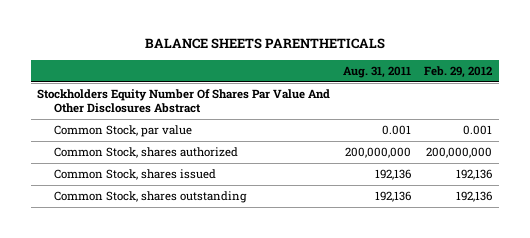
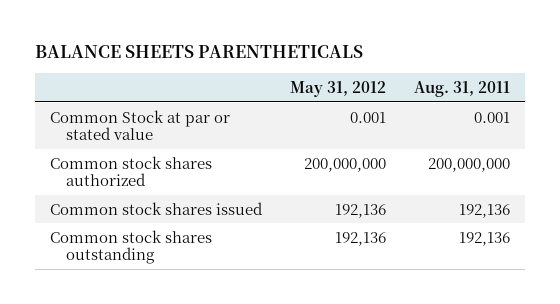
[424,66,493,79] Feb. 29, 2012 -> none
none -> [289,80,386,97] May 31, 2012
[37,89,331,114] Stockholders Equity Number Of Shares Par Value And Other Disclosures Abstract -> none
[54,125,193,138] Common Stock, par value -> [49,109,230,140] Common Stock at par or stated value
[54,147,239,159] Common Stock, shares authorized -> [49,155,212,186] Common stock shares authorized
[54,169,217,181] Common Stock, shares issued -> [49,201,263,215] Common stock shares issued
[54,191,248,204] Common Stock, shares outstanding -> [49,229,212,264] Common stock shares outstanding

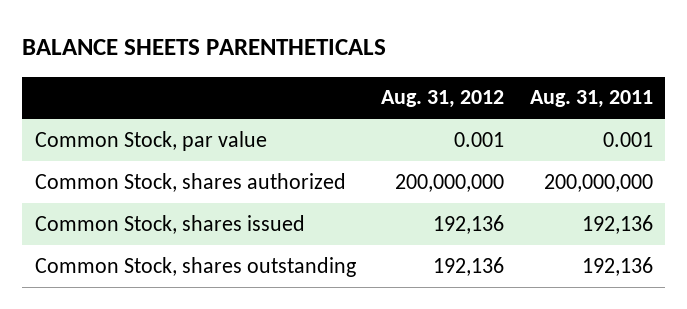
[289,80,386,97] May 31, 2012 -> none
none -> [381,90,505,109] Aug. 31, 2012
[49,109,230,140] Common Stock at par or stated value -> [34,130,267,151] Common Stock, par value
[49,155,212,186] Common stock shares authorized -> [34,172,346,192] Common Stock, shares authorized
[49,201,263,215] Common stock shares issued -> [34,214,305,234] Common Stock, shares issued
[49,229,212,264] Common stock shares outstanding -> [34,256,356,277] Common Stock, shares outstanding

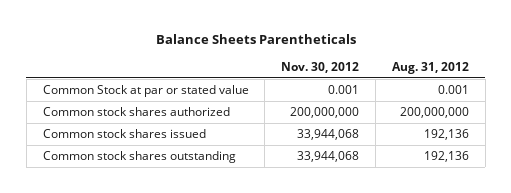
[22,39,387,56] BALANCE SHEETS PARENTHETICALS -> [155,34,356,45] Balance Sheets Parentheticals
[529,90,653,109] Aug. 31, 2011 -> none
none -> [281,61,360,73] Nov. 30, 2012
[34,130,267,151] Common Stock, par value -> [42,85,249,98] Common Stock at par or stated value
[34,172,346,192] Common Stock, shares authorized -> [42,107,230,117] Common stock shares authorized
[34,214,305,234] Common Stock, shares issued -> [42,129,206,139] Common stock shares issued
[34,256,356,277] Common Stock, shares outstanding -> [42,151,236,164] Common stock shares outstanding

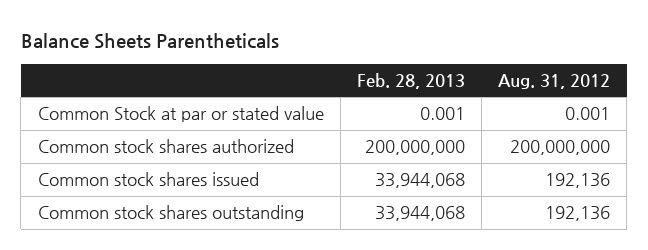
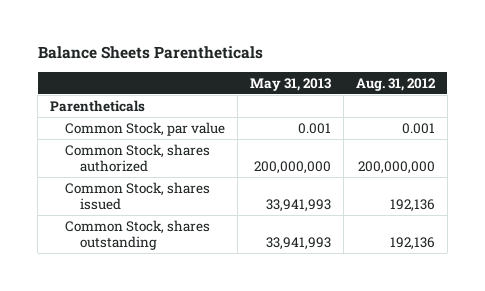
[356,72,465,89] Feb. 28, 2013 -> none
none -> [249,77,331,91] May 31, 2013
none -> [50,99,146,112] Parentheticals
[37,106,324,123] Common Stock at par or stated value -> [64,121,225,136] Common Stock, par value
[37,139,294,154] Common stock shares authorized -> [64,143,210,172] Common Stock, shares authorized
[37,172,259,187] Common stock shares issued -> [64,181,210,210] Common Stock, shares issued
[37,205,304,222] Common stock shares outstanding -> [64,219,210,250] Common Stock, shares outstanding

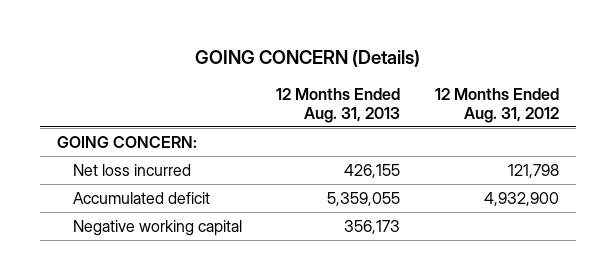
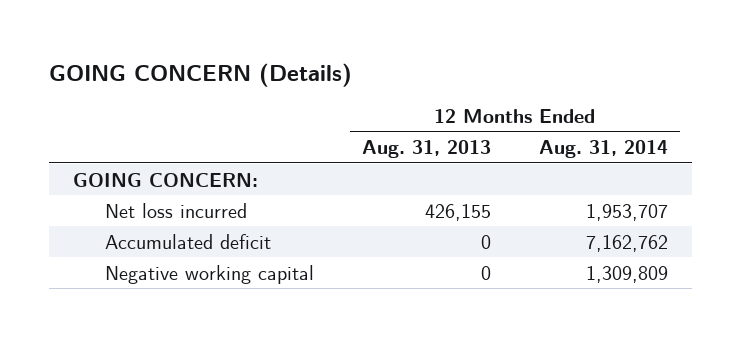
[434,87,559,123] 12 Months Ended Aug. 31, 2012 -> none
none -> [539,140,669,159] Aug. 31, 2014
[327,191,401,206] 5,359,055 -> [481,234,492,249] 0
[344,219,401,234] 356,173 -> [481,265,492,280] 0

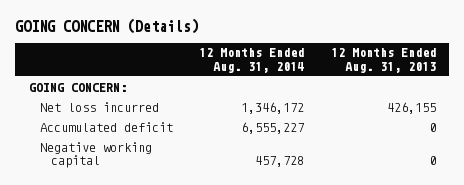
[586,203,669,221] 1,953,707 -> [241,101,305,114] 1,346,172
[586,234,669,252] 7,162,762 -> [241,121,305,134] 6,555,227
[586,265,669,283] 1,309,809 -> [255,156,305,168] 457,728

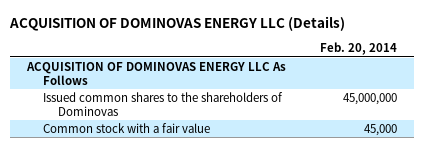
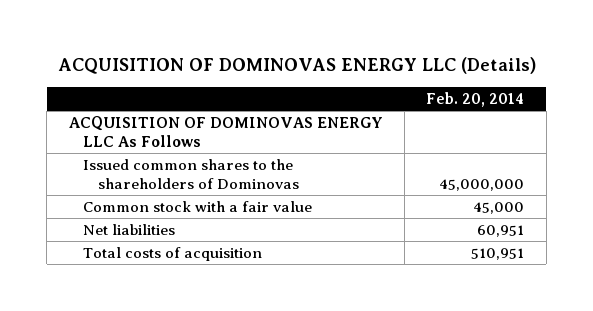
none -> [83,224,176,236] Net liabilities
none -> [83,247,263,262] Total costs of acquisition

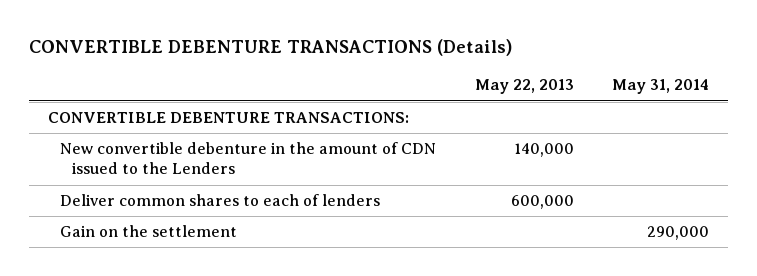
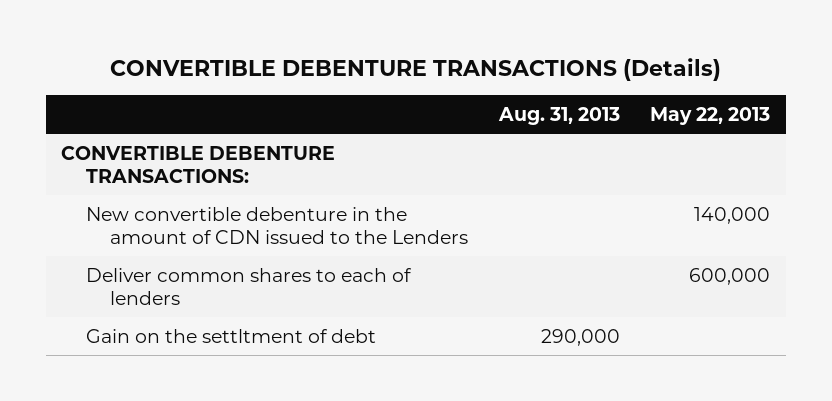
[612,79,710,95] May 31, 2014 -> none
none -> [497,106,620,125] Aug. 31, 2013
[60,225,238,238] Gain on the settlement -> [85,328,376,343] Gain on the settltment of debt

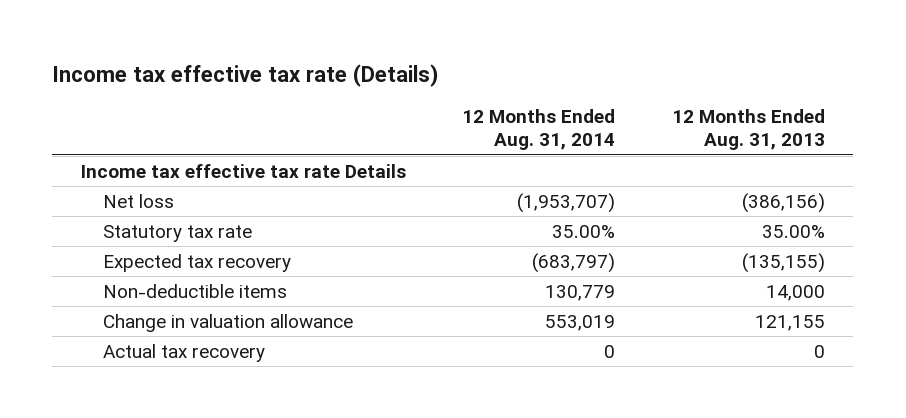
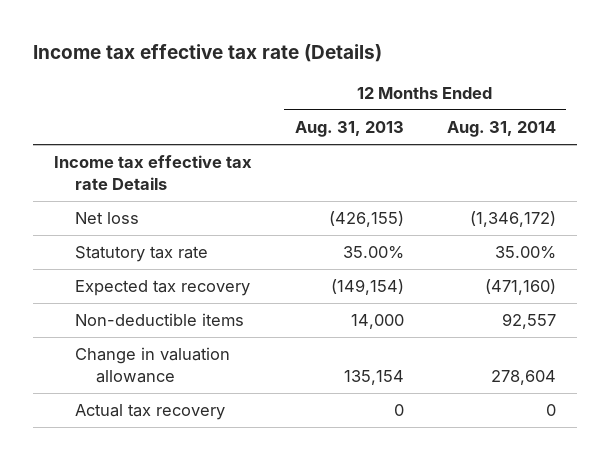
[517,193,616,214] (1,953,707) -> [469,211,556,228] (1,346,172)
[742,193,826,214] (386,156) -> [329,211,405,228] (426,155)
[532,253,616,274] (683,797) -> [484,279,556,296] (471,160)
[742,253,826,274] (135,155) -> [331,279,405,296] (149,154)
[545,285,616,302] 130,779 -> [501,313,556,330] 92,557
[545,315,616,332] 553,019 -> [490,369,556,385] 278,604
[755,315,826,332] 121,155 -> [344,369,405,385] 135,154

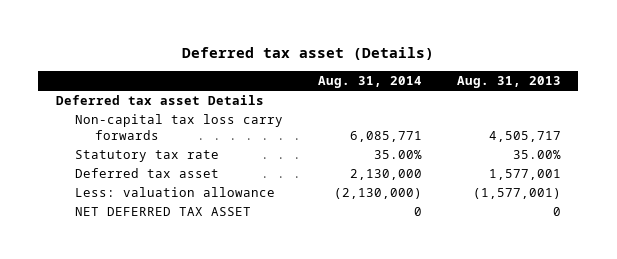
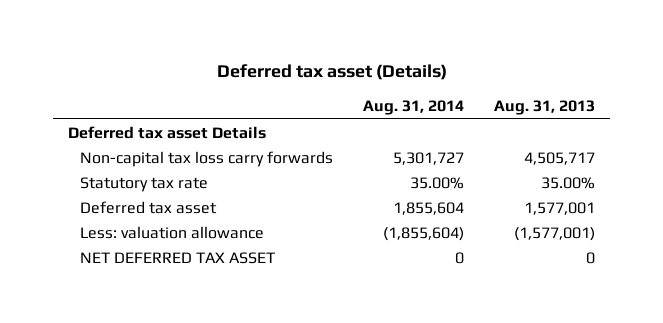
[350,131,423,143] 6,085,771 -> [392,151,464,165] 5,301,727
[350,169,423,181] 2,130,000 -> [392,201,464,215] 1,855,604
[334,188,423,200] (2,130,000) -> [382,226,464,241] (1,855,604)

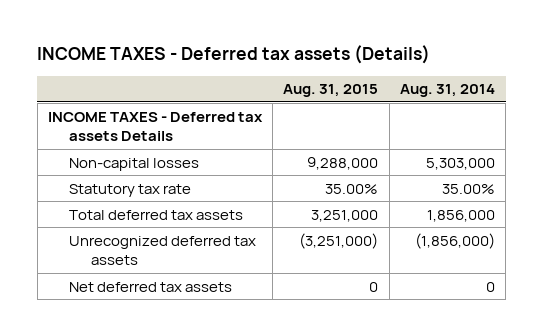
[216,64,447,81] Deferred tax asset (Details) -> [37,45,431,65] INCOME TAXES - Deferred tax assets (Details)
[494,100,596,116] Aug. 31, 2013 -> none
none -> [283,84,379,98] Aug. 31, 2015
[67,125,266,139] Deferred tax asset Details -> [47,111,263,142] INCOME TAXES - Deferred tax assets Details
[79,150,333,167] Non-capital tax loss carry forwards -> [69,157,200,171] Non-capital losses
[392,151,464,165] 5,301,727 -> [425,157,495,170] 5,303,000
[79,225,264,239] Less: valuation allowance -> none
[79,200,217,214] Deferred tax asset -> [69,209,244,220] Total deferred tax assets
[392,201,464,215] 1,855,604 -> [426,209,495,222] 1,856,000
none -> [69,235,257,266] Unrecognized deferred tax assets
[79,251,275,264] NET DEFERRED TAX ASSET -> [69,281,233,292] Net deferred tax assets

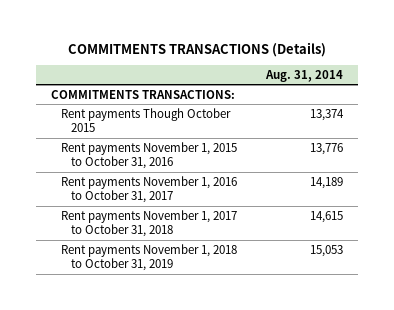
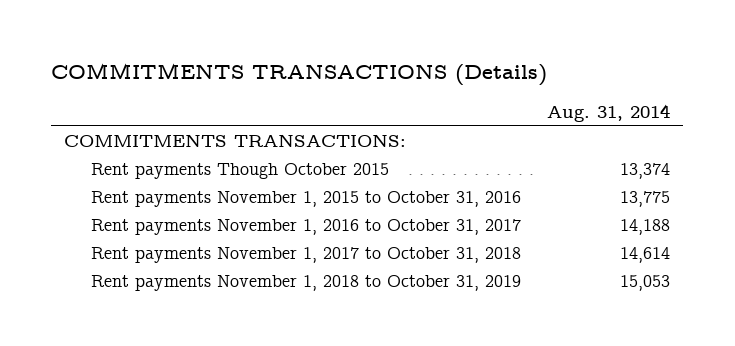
[310,142,344,155] 13,776 -> [620,191,671,208] 13,775
[310,176,344,189] 14,189 -> [620,219,671,236] 14,188
[310,210,344,223] 14,615 -> [620,247,671,264] 14,614

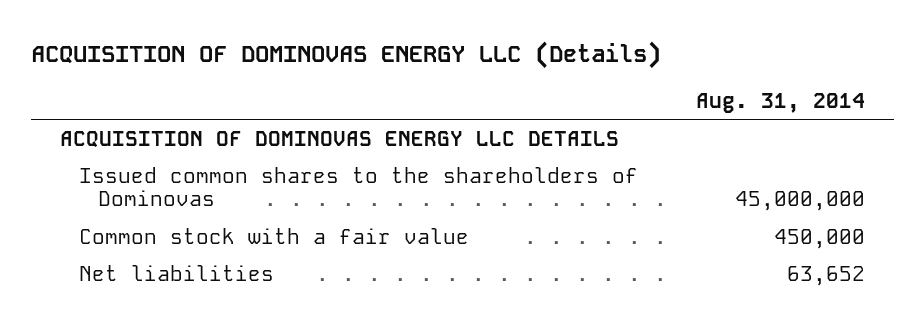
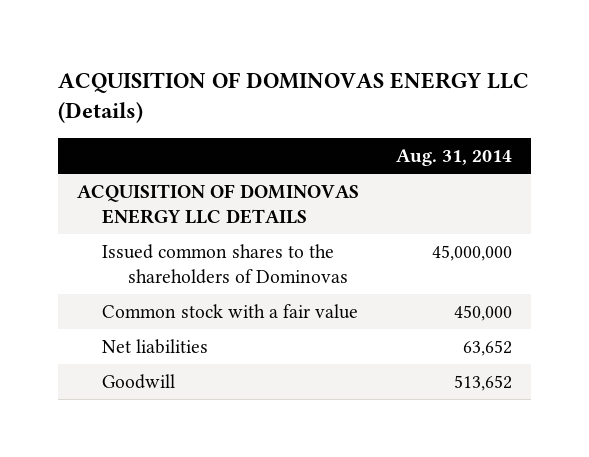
none -> [102,373,176,389] Goodwill

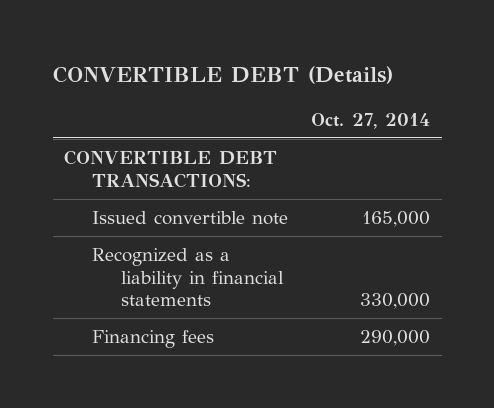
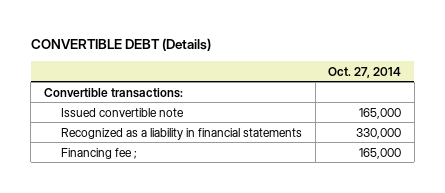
[63,150,277,188] CONVERTIBLE DEBT TRANSACTIONS: -> [43,87,183,98] Convertible transactions:
[92,330,215,349] Financing fees -> none
none -> [60,147,137,159] Financing fee ;

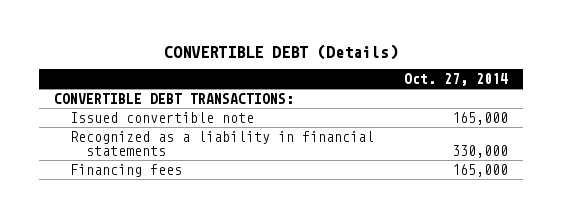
[43,87,183,98] Convertible transactions: -> [54,92,295,104] CONVERTIBLE DEBT TRANSACTIONS:
[60,147,137,159] Financing fee ; -> [70,163,183,177] Financing fees

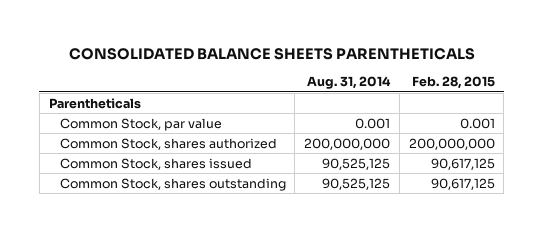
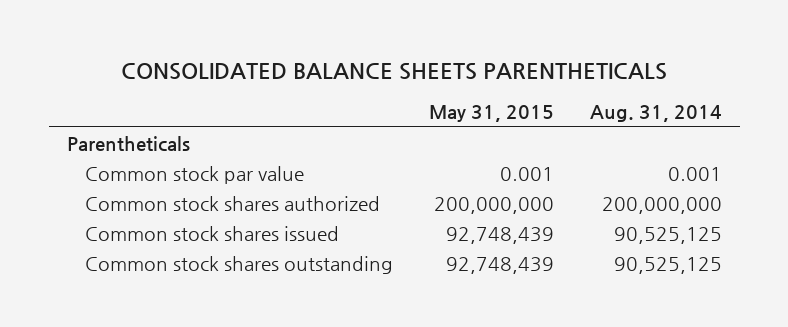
[411,75,495,89] Feb. 28, 2015 -> none
none -> [429,105,555,123] May 31, 2015
[59,117,222,131] Common Stock, par value -> [85,165,305,184] Common stock par value
[59,137,277,150] Common Stock, shares authorized -> [85,195,381,211] Common stock shares authorized
[59,157,252,170] Common Stock, shares issued -> [85,225,340,241] Common stock shares issued
[59,177,286,191] Common Stock, shares outstanding -> [85,255,394,274] Common stock shares outstanding

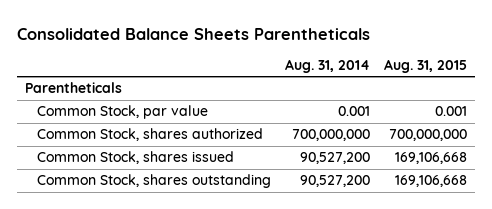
[121,62,668,80] CONSOLIDATED BALANCE SHEETS PARENTHETICALS -> [17,27,371,40] Consolidated Balance Sheets Parentheticals
[429,105,555,123] May 31, 2015 -> none
none -> [384,59,468,74] Aug. 31, 2015
[85,165,305,184] Common stock par value -> [36,105,208,120] Common Stock, par value
[85,195,381,211] Common stock shares authorized -> [36,128,263,142] Common Stock, shares authorized
[601,196,722,214] 200,000,000 -> [292,129,371,142] 700,000,000
[85,225,340,241] Common stock shares issued -> [36,151,234,165] Common Stock, shares issued
[613,226,722,244] 90,525,125 -> [300,152,371,165] 90,527,200
[85,255,394,274] Common stock shares outstanding -> [36,174,271,189] Common Stock, shares outstanding
[613,256,722,274] 90,525,125 -> [300,175,371,188] 90,527,200

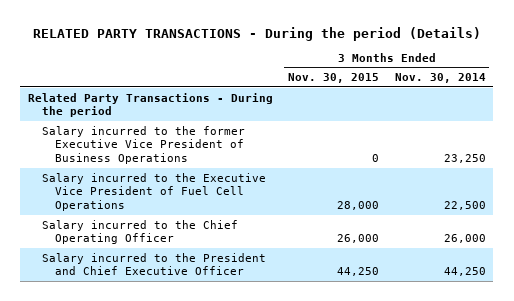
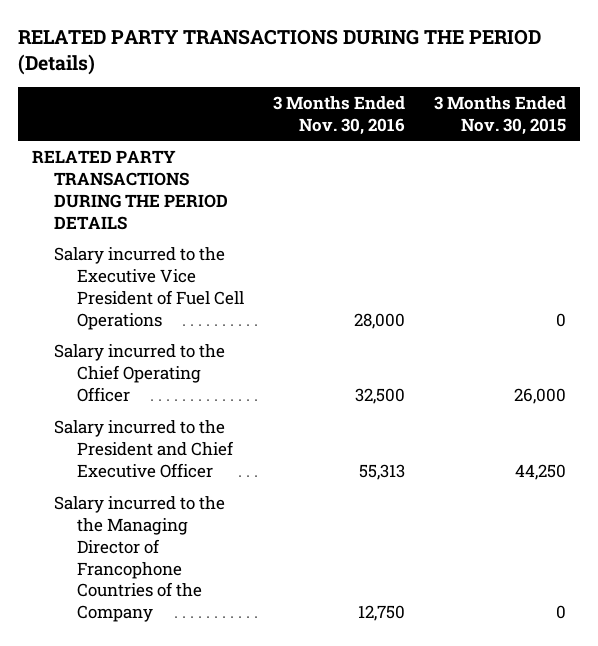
[32,26,481,41] RELATED PARTY TRANSACTIONS - During the period (Details) -> [17,28,541,75] RELATED PARTY TRANSACTIONS DURING THE PERIOD (Details)
[394,73,486,84] Nov. 30, 2014 -> none
none -> [272,95,405,135] 3 Months Ended Nov. 30, 2016
[41,125,245,165] Salary incurred to the former Executive Vice President of Business Operations -> none
[27,92,273,118] Related Party Transactions - During the period -> [32,150,229,230] RELATED PARTY TRANSACTIONS DURING THE PERIOD DETAILS
[337,201,380,211] 28,000 -> [555,312,566,327] 0
none -> [54,496,226,623] Salary incurred to the the Managing Director of Francophone Countries of the Company

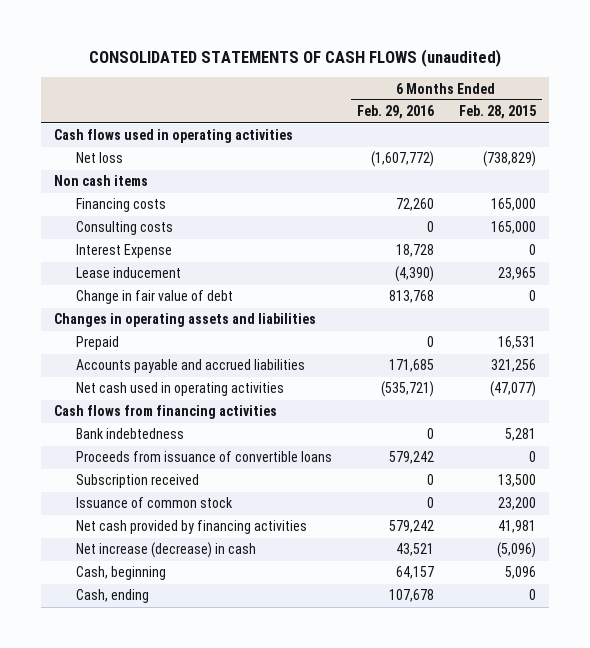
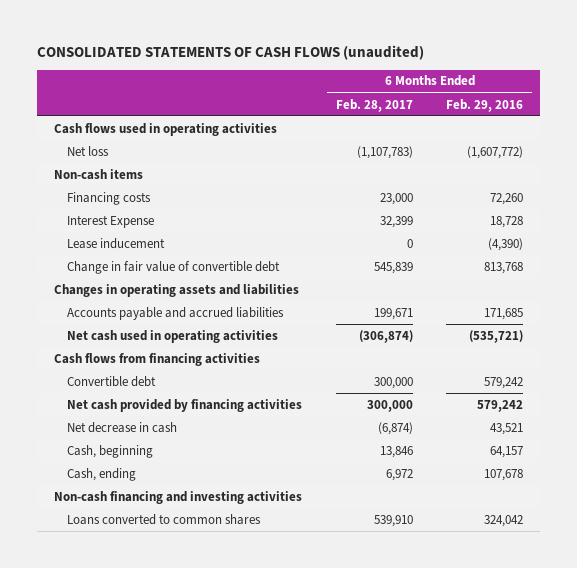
[459,105,537,120] Feb. 28, 2015 -> none
none -> [335,98,413,112] Feb. 28, 2017
[53,175,148,187] Non cash items -> [53,168,143,180] Non-cash items
[75,221,173,236] Consulting costs -> none
[75,290,233,305] Change in fair value of debt -> [66,260,280,274] Change in fair value of convertible debt
[75,336,119,351] Prepaid -> none
[75,428,184,440] Bank indebtedness -> none
[75,474,199,489] Subscription received -> none
[75,497,233,509] Issuance of common stock -> none
[75,451,332,463] Proceeds from issuance of convertible loans -> [66,375,156,387] Convertible debt
[75,542,256,559] Net increase (decrease) in cash -> [66,421,177,433] Net decrease in cash
none -> [53,490,302,504] Non-cash financing and investing activities
none -> [66,513,261,525] Loans converted to common shares

